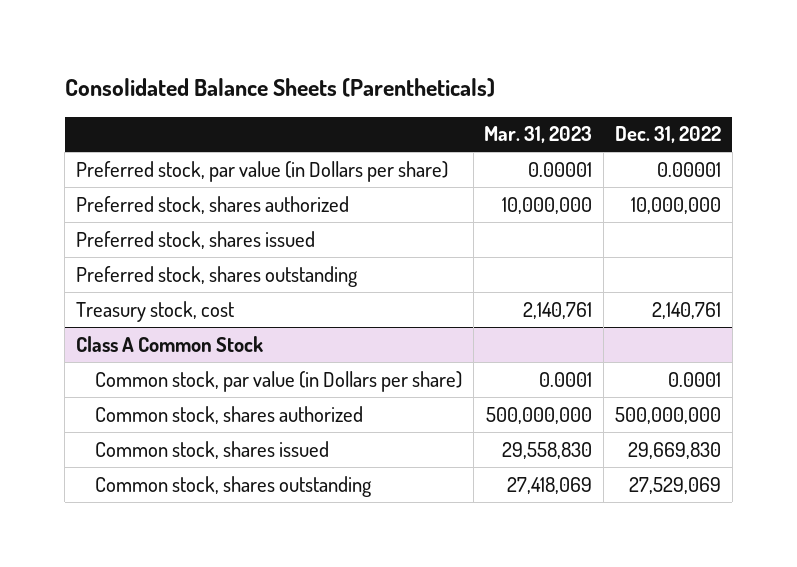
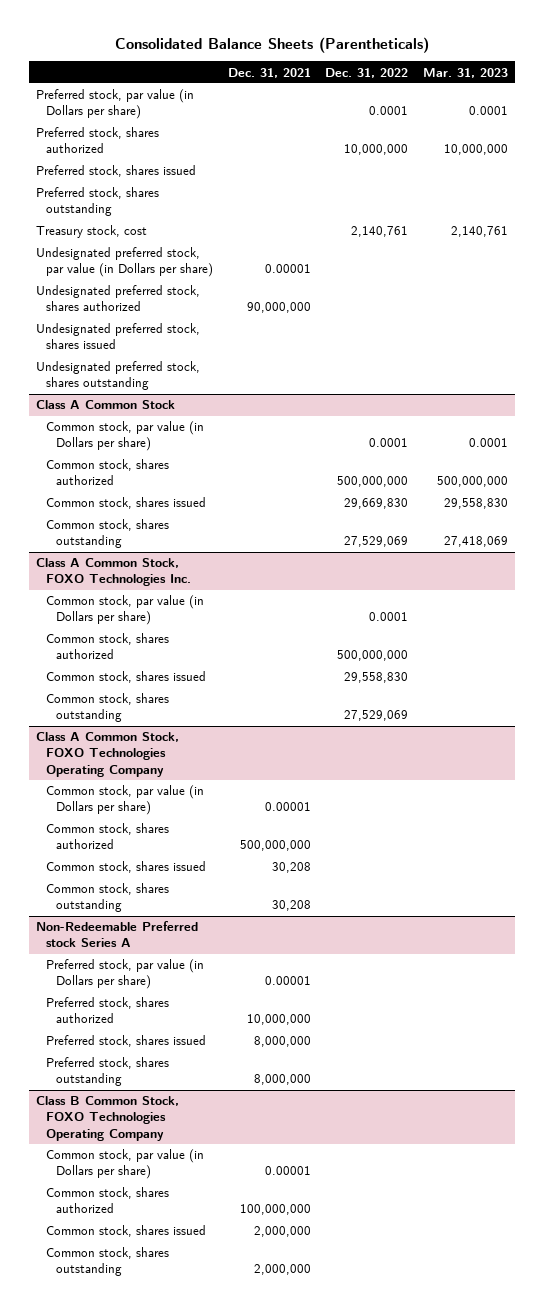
none -> [227,67,311,78] Dec. 31, 2021
[528,161,593,177] 0.00001 -> [468,106,508,116] 0.0001
[656,161,721,177] 0.00001 -> [369,106,409,116] 0.0001
none -> [36,247,214,278] Undesignated preferred stock, par value (in Dollars per share)
none -> [36,285,201,312] Undesignated preferred stock, shares authorized
none -> [36,323,201,350] Undesignated preferred stock, shares issued
none -> [36,361,201,391] Undesignated preferred stock, shares outstanding
none -> [36,558,192,587] Class A Common Stock, FOXO Technologies Inc.
none -> [46,595,205,626] Common stock, par value (in Dollars per share)
none -> [46,633,170,660] Common stock, shares authorized
none -> [46,671,207,684] Common stock, shares issued
none -> [46,693,170,723] Common stock, shares outstanding
none -> [36,732,180,777] Class A Common Stock, FOXO Technologies Operating Company
none -> [46,785,205,816] Common stock, par value (in Dollars per share)
none -> [46,823,170,850] Common stock, shares authorized
none -> [46,861,207,874] Common stock, shares issued
none -> [46,883,170,913] Common stock, shares outstanding
none -> [36,921,199,948] Non-Redeemable Preferred stock Series A
none -> [46,959,205,990] Preferred stock, par value (in Dollars per share)
none -> [46,997,170,1024] Preferred stock, shares authorized
none -> [46,1035,207,1048] Preferred stock, shares issued
none -> [46,1057,170,1087] Preferred stock, shares outstanding
none -> [36,1096,180,1141] Class B Common Stock, FOXO Technologies Operating Company
none -> [46,1149,205,1180] Common stock, par value (in Dollars per share)
none -> [46,1187,170,1214] Common stock, shares authorized
none -> [46,1225,207,1238] Common stock, shares issued
none -> [46,1247,170,1277] Common stock, shares outstanding

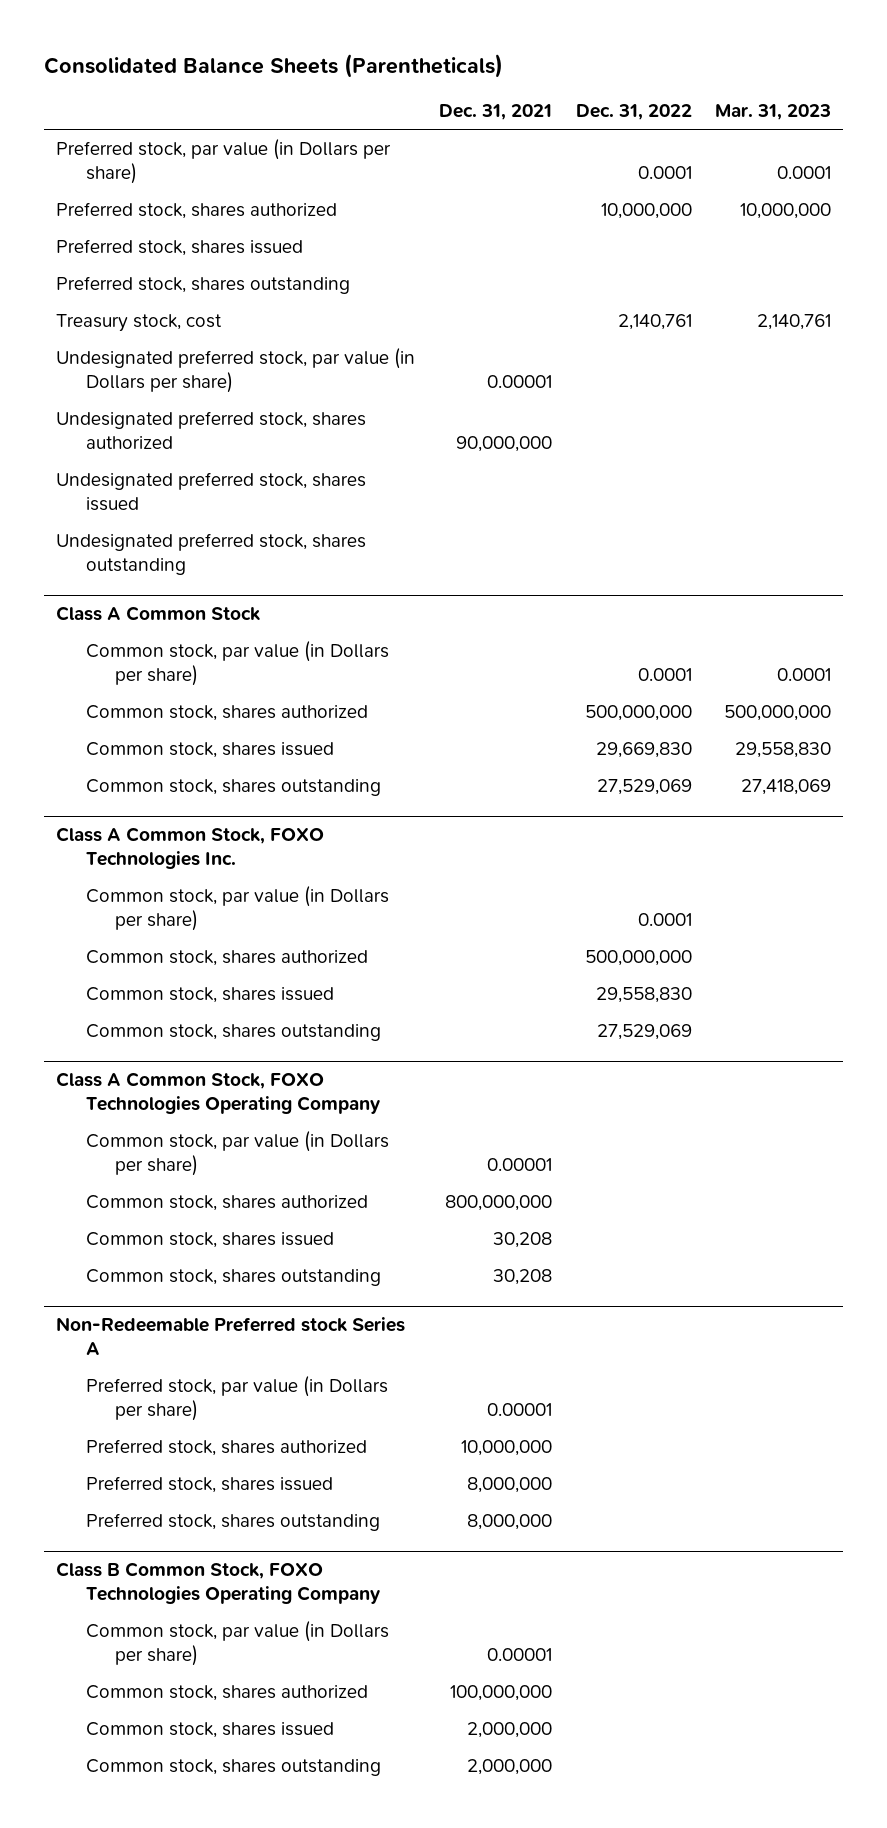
[239,840,311,852] 500,000,000 -> [444,1194,552,1211] 800,000,000

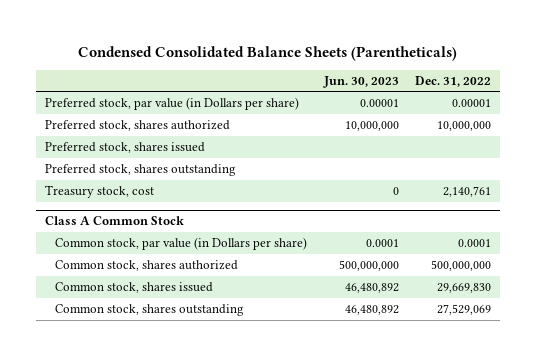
[44,54,504,79] Consolidated Balance Sheets (Parentheticals) -> [77,45,457,61] Condensed Consolidated Balance Sheets (Parentheticals)
[438,104,552,121] Dec. 31, 2021 -> none
[715,104,832,121] Mar. 31, 2023 -> none
none -> [322,75,399,88] Jun. 30, 2023
[637,166,692,180] 0.0001 -> [452,99,492,108] 0.00001
[56,347,416,394] Undesignated preferred stock, par value (in Dollars per share) -> none
[56,410,367,450] Undesignated preferred stock, shares authorized -> none
[56,471,367,512] Undesignated preferred stock, shares issued -> none
[56,532,367,576] Undesignated preferred stock, shares outstanding -> none
[56,826,325,870] Class A Common Stock, FOXO Technologies Inc. -> none
[85,885,389,932] Common stock, par value (in Dollars per share) -> none
[85,949,368,966] Common stock, shares authorized -> none
[85,986,334,1003] Common stock, shares issued -> none
[85,1023,381,1041] Common stock, shares outstanding -> none
[56,1071,380,1115] Class A Common Stock, FOXO Technologies Operating Company -> none
[85,1130,389,1177] Common stock, par value (in Dollars per share) -> none
[85,1194,368,1211] Common stock, shares authorized -> none
[85,1231,334,1248] Common stock, shares issued -> none
[85,1268,381,1286] Common stock, shares outstanding -> none
[56,1316,406,1356] Non-Redeemable Preferred stock Series A -> none
[85,1375,388,1422] Preferred stock, par value (in Dollars per share) -> none
[85,1438,367,1456] Preferred stock, shares authorized -> none
[85,1475,333,1493] Preferred stock, shares issued -> none
[85,1512,380,1531] Preferred stock, shares outstanding -> none
[56,1561,380,1605] Class B Common Stock, FOXO Technologies Operating Company -> none
[85,1620,389,1667] Common stock, par value (in Dollars per share) -> none
[85,1684,368,1701] Common stock, shares authorized -> none
[85,1721,334,1738] Common stock, shares issued -> none
[85,1758,381,1776] Common stock, shares outstanding -> none

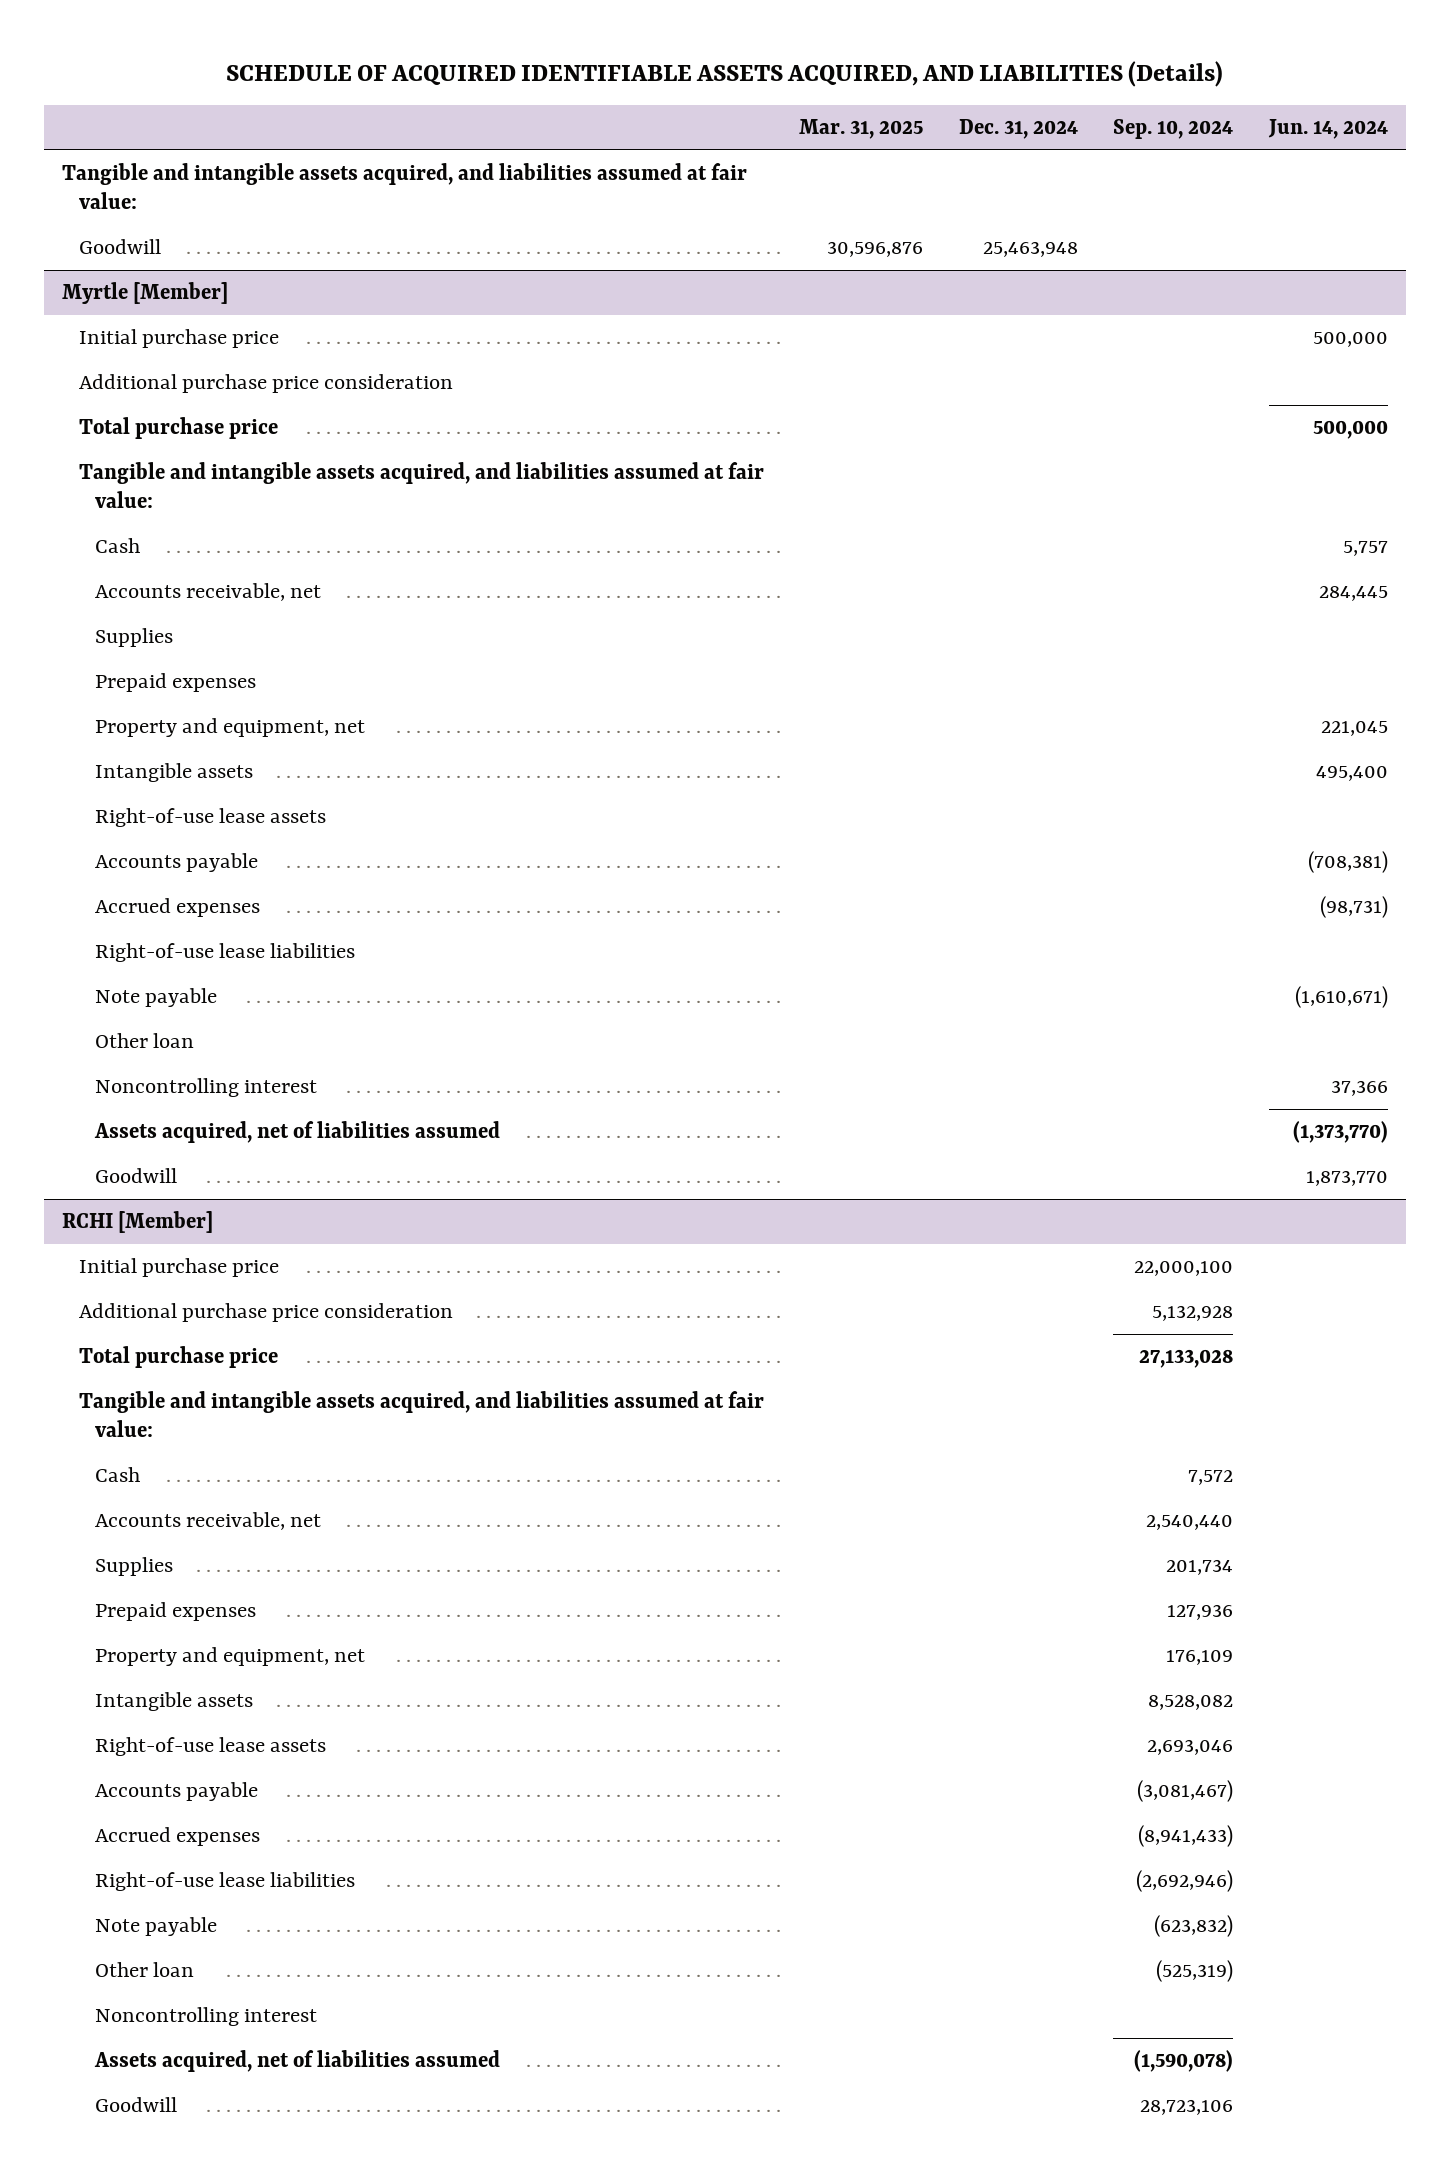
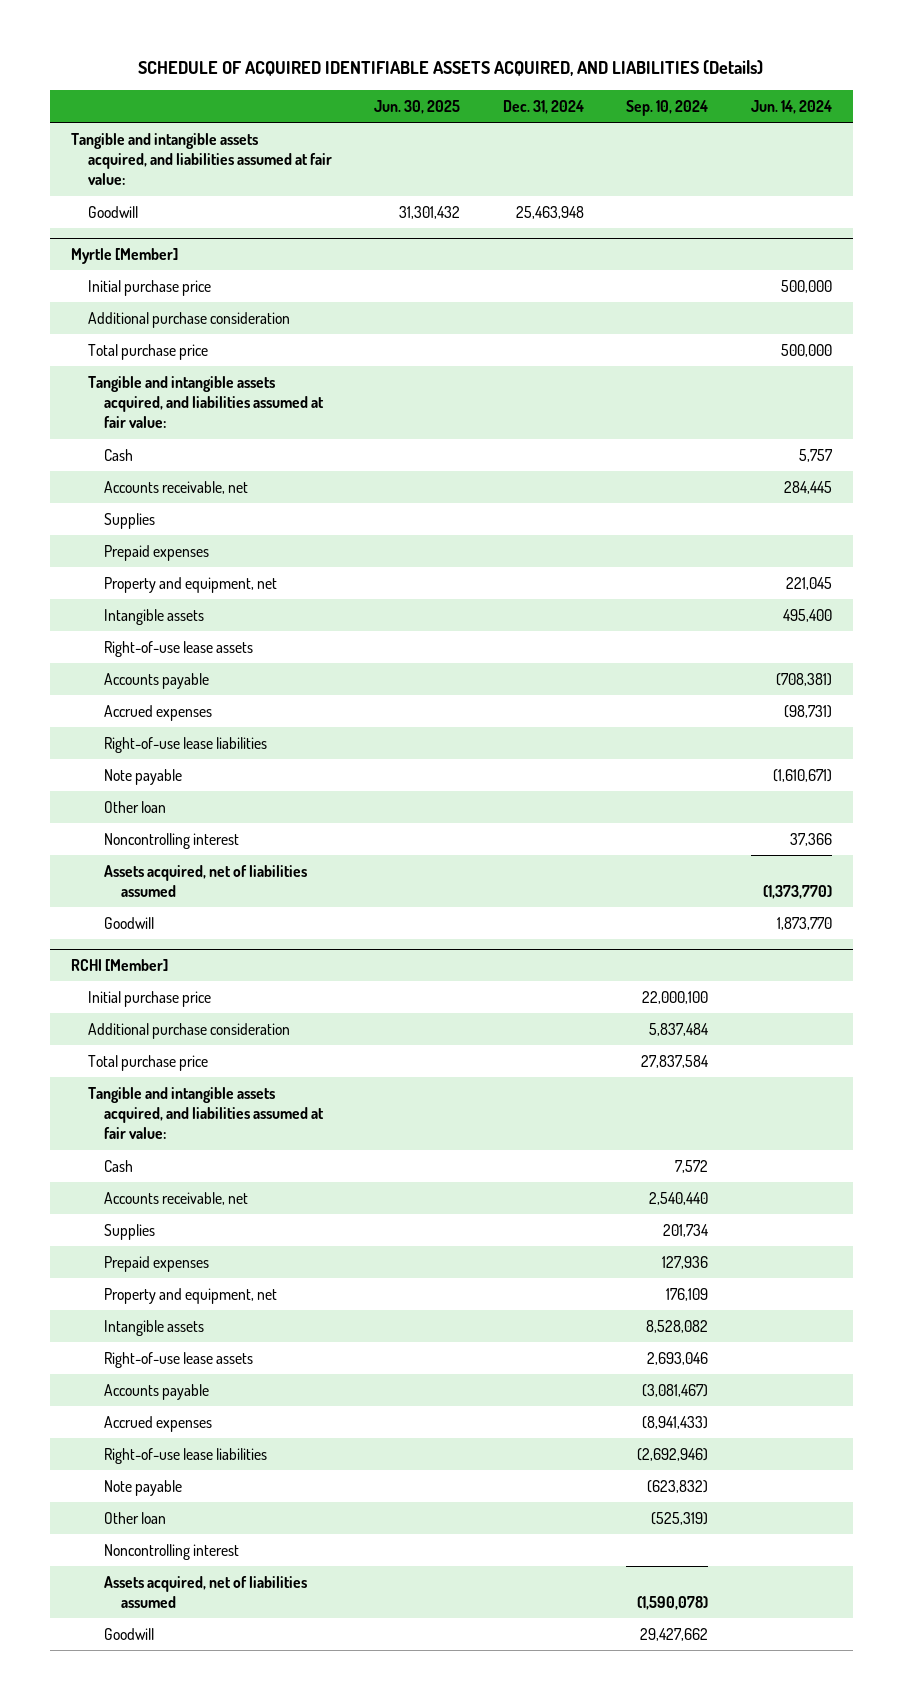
[799,119,924,140] Mar. 31, 2025 -> none
none -> [374,99,461,114] Jun. 30, 2025
[78,374,453,394] Additional purchase price consideration -> [87,311,290,328] Additional purchase consideration
[78,1303,453,1323] Additional purchase price consideration -> [87,1022,290,1039] Additional purchase consideration
[1152,1305,1234,1322] 5,132,928 -> [649,1022,710,1036] 5,837,484
[1139,1349,1234,1369] 27,133,028 -> [641,1054,710,1068] 27,837,584
[1140,2099,1234,2116] 28,723,106 -> [640,1627,709,1641] 29,427,662

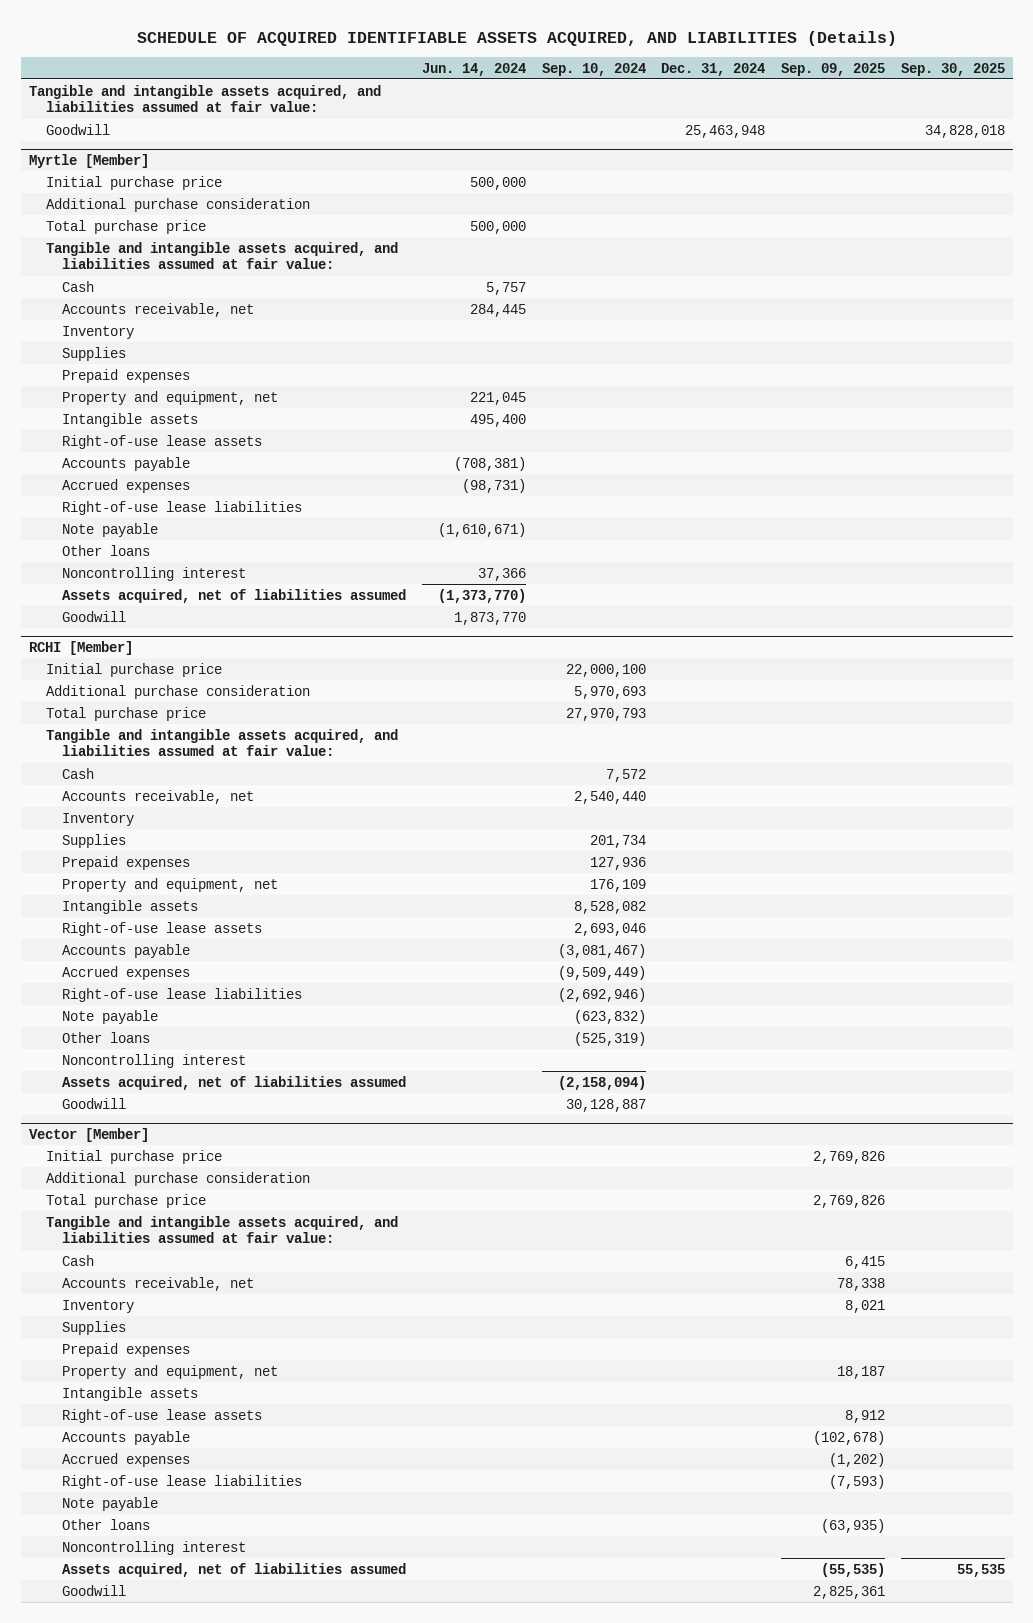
[374,99,461,114] Jun. 30, 2025 -> none
none -> [781,62,886,76] Sep. 09, 2025
none -> [900,62,1005,76] Sep. 30, 2025
none -> [62,325,135,339] Inventory
[104,800,167,813] Other loan -> [62,544,151,556] Other loans
[649,1022,710,1036] 5,837,484 -> [573,685,646,699] 5,970,693
[641,1054,710,1068] 27,837,584 -> [565,707,646,721] 27,970,793
none -> [62,812,135,826] Inventory
[642,1415,709,1429] (8,941,433) -> [557,965,646,980] (9,509,449)
[104,1511,167,1524] Other loan -> [62,1031,151,1043] Other loans
[637,1596,709,1611] (1,590,078) -> [557,1075,646,1090] (2,158,094)
[640,1627,709,1641] 29,427,662 -> [565,1098,646,1112] 30,128,887
none -> [28,1128,149,1143] Vector [Member]
none -> [45,1149,222,1164] Initial purchase price
none -> [45,1171,310,1186] Additional purchase consideration
none -> [45,1193,206,1208] Total purchase price
none -> [45,1215,398,1244] Tangible and intangible assets acquired, and liabilities assumed at fair value:
none -> [62,1254,95,1266] Cash
none -> [62,1276,255,1291] Accounts receivable, net
none -> [62,1299,135,1313] Inventory
none -> [62,1320,127,1335] Supplies
none -> [62,1342,191,1357] Prepaid expenses
none -> [62,1364,279,1379] Property and equipment, net
none -> [62,1386,199,1401] Intangible assets
none -> [62,1408,263,1423] Right-of-use lease assets
none -> [62,1430,191,1445] Accounts payable
none -> [62,1452,191,1467] Accrued expenses
none -> [62,1474,303,1489] Right-of-use lease liabilities
none -> [62,1496,159,1511] Note payable
none -> [62,1518,151,1530] Other loans
none -> [62,1540,247,1555] Noncontrolling interest
none -> [62,1562,407,1577] Assets acquired, net of liabilities assumed
none -> [62,1584,127,1596] Goodwill

